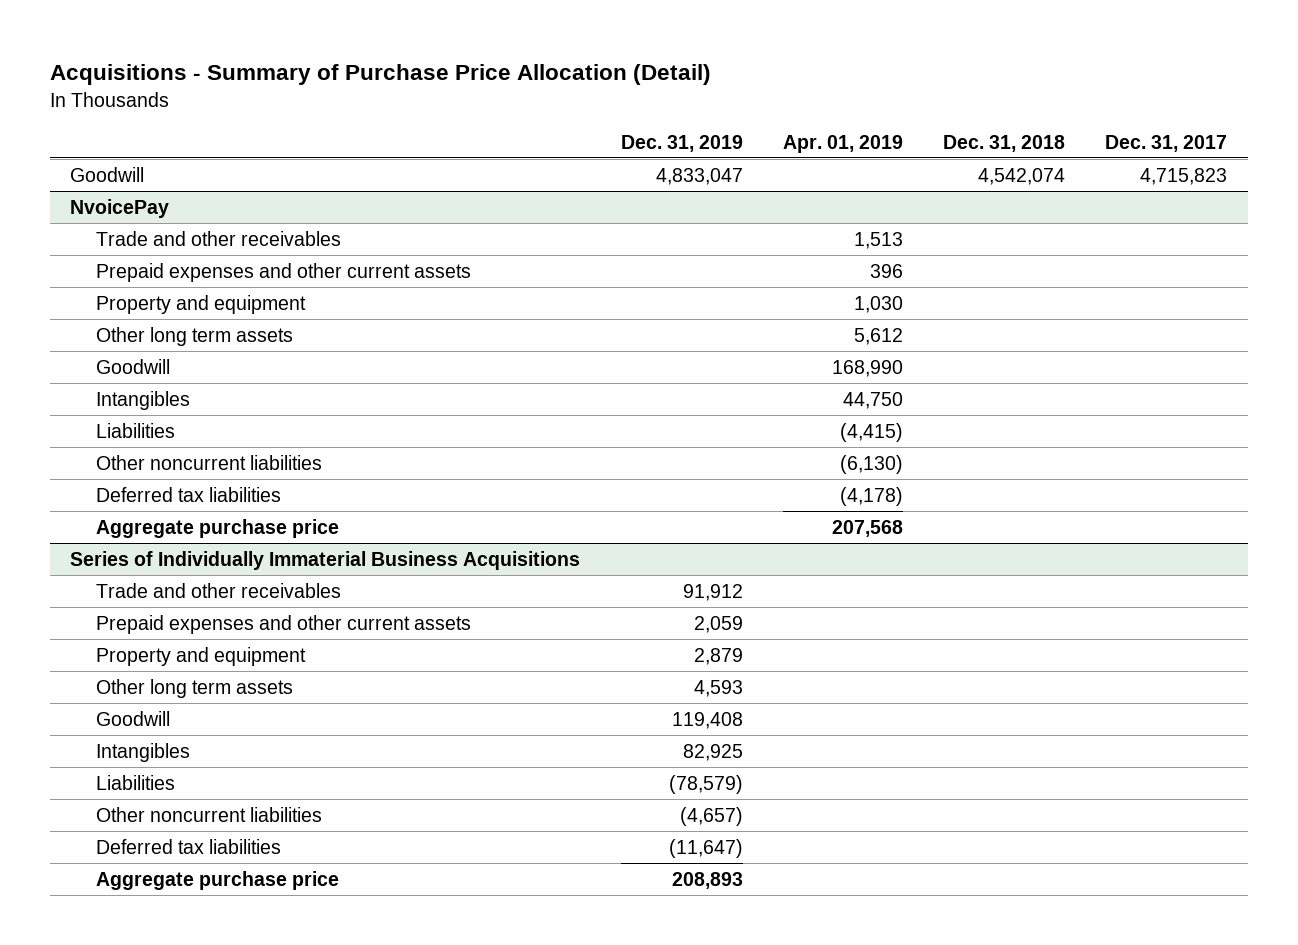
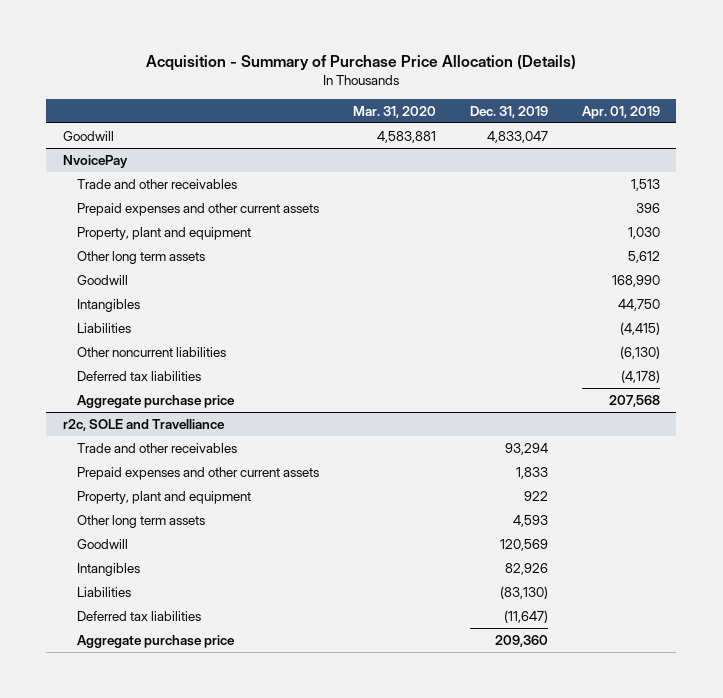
[50,64,712,86] Acquisitions - Summary of Purchase Price Allocation (Detail) -> [146,55,577,72] Acquisition - Summary of Purchase Price Allocation (Details)
[943,134,1066,152] Dec. 31, 2018 -> none
[1105,134,1228,152] Dec. 31, 2017 -> none
none -> [353,105,437,118] Mar. 31, 2020
[95,294,306,314] Property and equipment -> [77,226,252,240] Property, plant and equipment
[70,550,581,570] Series of Individually Immaterial Business Acquisitions -> [63,418,226,431] r2c, SOLE and Travelliance
[682,583,743,601] 91,912 -> [504,442,548,455] 93,294
[693,615,743,633] 2,059 -> [515,466,548,479] 1,833
[95,646,306,666] Property and equipment -> [77,490,252,504] Property, plant and equipment
[693,647,743,665] 2,879 -> [523,490,548,501] 922
[95,806,322,822] Other noncurrent liabilities -> none
[671,711,743,729] 119,408 -> [499,538,548,551] 120,569
[682,743,743,761] 82,925 -> [504,562,548,575] 82,926
[668,774,743,794] (78,579) -> [499,585,548,599] (83,130)
[671,871,743,889] 208,893 -> [494,634,548,647] 209,360

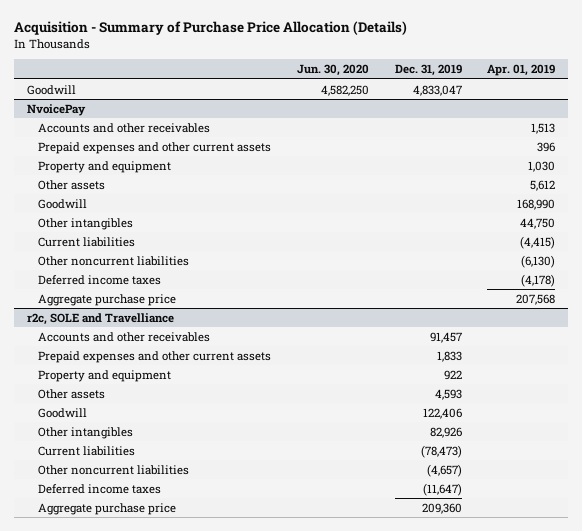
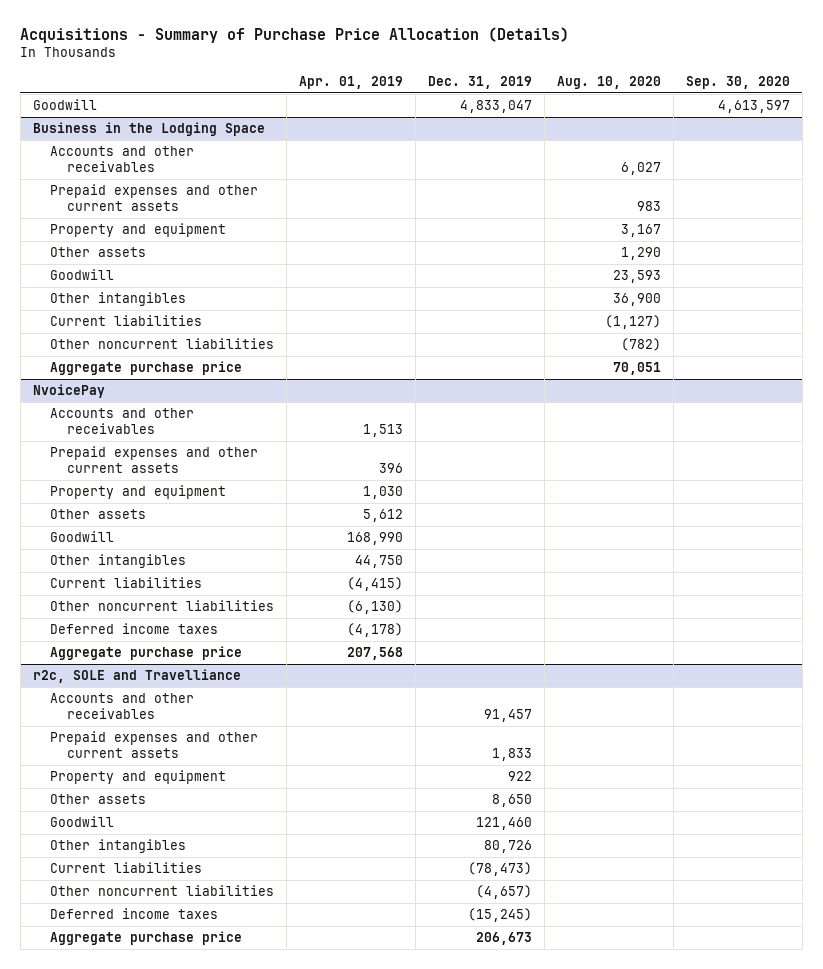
[13,20,407,35] Acquisition - Summary of Purchase Price Allocation (Details) -> [20,27,570,44] Acquisitions - Summary of Purchase Price Allocation (Details)
[296,64,369,77] Jun. 30, 2020 -> none
none -> [556,75,661,89] Aug. 10, 2020
none -> [685,75,790,89] Sep. 30, 2020
none -> [32,122,265,137] Business in the Lodging Space
none -> [49,146,194,172] Accounts and other receivables
none -> [49,184,258,211] Prepaid expenses and other current assets
none -> [49,223,226,238] Property and equipment
none -> [49,247,146,258] Other assets
none -> [49,269,114,281] Goodwill
none -> [49,292,186,307] Other intangibles
none -> [49,315,202,327] Current liabilities
none -> [49,338,274,350] Other noncurrent liabilities
none -> [49,361,242,376] Aggregate purchase price
[434,388,462,400] 4,593 -> [491,794,532,808] 8,650
[422,407,462,419] 122,406 -> [475,817,532,831] 121,460
[429,426,462,438] 82,926 -> [483,840,532,854] 80,726
[422,482,462,496] (11,647) -> [467,908,532,923] (15,245)
[421,502,462,514] 209,360 -> [475,932,532,946] 206,673

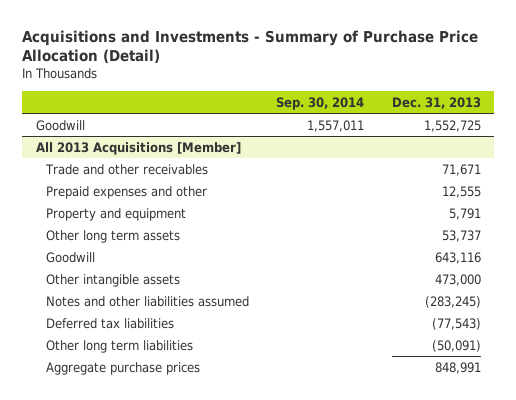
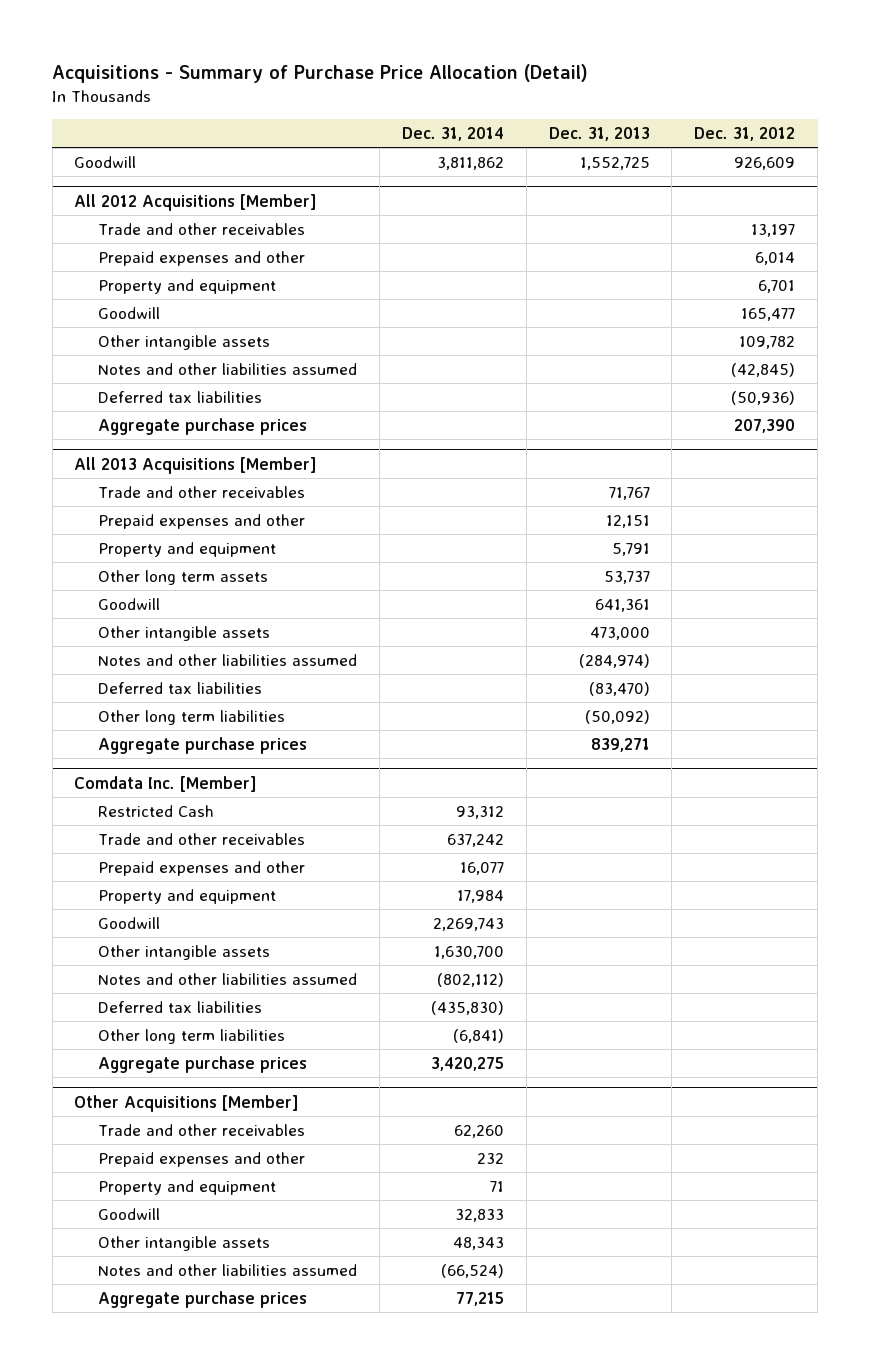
[22,29,479,64] Acquisitions and Investments - Summary of Purchase Price Allocation (Detail) -> [52,63,589,83] Acquisitions - Summary of Purchase Price Allocation (Detail)
[276,96,365,110] Sep. 30, 2014 -> none
none -> [402,126,505,141] Dec. 31, 2014
none -> [694,126,796,141] Dec. 31, 2012
none -> [74,193,318,211] All 2012 Acquisitions [Member]
none -> [98,222,306,235] Trade and other receivables
none -> [98,250,306,266] Prepaid expenses and other
none -> [98,278,277,294] Property and equipment
none -> [98,306,161,319] Goodwill
none -> [98,334,271,350] Other intangible assets
none -> [98,362,358,375] Notes and other liabilities assumed
none -> [98,390,263,403] Deferred tax liabilities
none -> [98,417,308,435] Aggregate purchase prices
[441,163,481,176] 71,671 -> [608,486,650,500] 71,767
[441,185,481,198] 12,555 -> [605,514,650,528] 12,151
[434,251,481,264] 643,116 -> [594,598,650,612] 641,361
[424,295,481,308] (283,245) -> [578,653,650,668] (284,974)
[431,317,481,330] (77,543) -> [588,681,650,696] (83,470)
[431,339,481,352] (50,091) -> [584,709,650,724] (50,092)
[434,361,481,374] 848,991 -> [590,737,650,752] 839,271
none -> [74,775,258,792] Comdata Inc. [Member]
none -> [98,804,215,817] Restricted Cash
none -> [98,832,306,845] Trade and other receivables
none -> [98,860,306,876] Prepaid expenses and other
none -> [98,888,277,904] Property and equipment
none -> [98,916,161,929] Goodwill
none -> [98,944,271,960] Other intangible assets
none -> [98,972,358,985] Notes and other liabilities assumed
none -> [98,1000,263,1013] Deferred tax liabilities
none -> [98,1028,286,1044] Other long term liabilities
none -> [98,1055,308,1073] Aggregate purchase prices
none -> [74,1094,300,1112] Other Acquisitions [Member]
none -> [98,1123,306,1136] Trade and other receivables
none -> [98,1151,306,1167] Prepaid expenses and other
none -> [98,1179,277,1195] Property and equipment
none -> [98,1207,161,1220] Goodwill
none -> [98,1235,271,1251] Other intangible assets
none -> [98,1263,358,1276] Notes and other liabilities assumed
none -> [98,1290,308,1308] Aggregate purchase prices

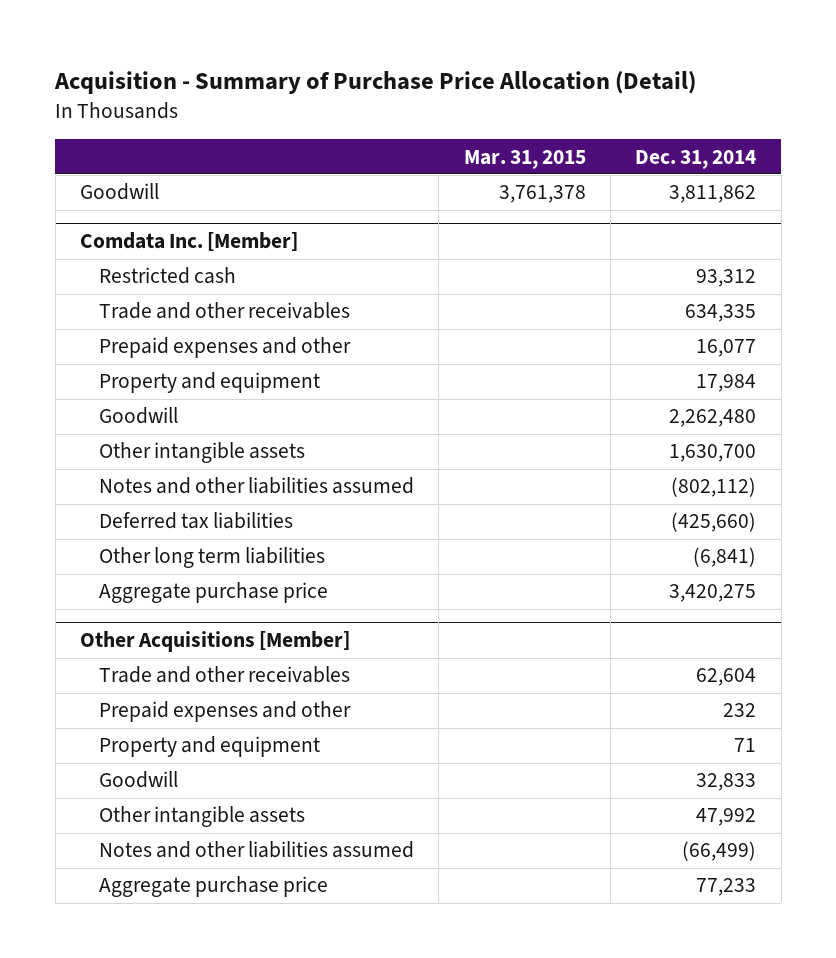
[52,63,589,83] Acquisitions - Summary of Purchase Price Allocation (Detail) -> [54,70,697,94] Acquisition - Summary of Purchase Price Allocation (Detail)
[548,126,650,141] Dec. 31, 2013 -> none
[694,126,796,141] Dec. 31, 2012 -> none
none -> [463,149,586,169] Mar. 31, 2015
[74,193,318,211] All 2012 Acquisitions [Member] -> none
[98,222,306,235] Trade and other receivables -> none
[98,250,306,266] Prepaid expenses and other -> none
[98,278,277,294] Property and equipment -> none
[98,306,161,319] Goodwill -> none
[98,334,271,350] Other intangible assets -> none
[98,362,358,375] Notes and other liabilities assumed -> none
[98,390,263,403] Deferred tax liabilities -> none
[98,417,308,435] Aggregate purchase prices -> none
[74,456,318,474] All 2013 Acquisitions [Member] -> none
[98,485,306,498] Trade and other receivables -> none
[98,513,306,529] Prepaid expenses and other -> none
[98,541,277,557] Property and equipment -> none
[98,569,269,585] Other long term assets -> none
[98,597,161,610] Goodwill -> none
[98,625,271,641] Other intangible assets -> none
[98,653,358,666] Notes and other liabilities assumed -> none
[98,681,263,694] Deferred tax liabilities -> none
[98,709,286,725] Other long term liabilities -> none
[98,736,308,754] Aggregate purchase prices -> none
[98,804,215,817] Restricted Cash -> [98,267,236,285] Restricted cash
[447,833,505,847] 637,242 -> [685,304,757,323] 634,335
[433,917,505,931] 2,269,743 -> [669,409,757,428] 2,262,480
[431,1000,505,1015] (435,830) -> [671,512,757,533] (425,660)
[98,1055,308,1073] Aggregate purchase prices -> [98,582,328,604] Aggregate purchase price
[454,1124,505,1138] 62,260 -> [696,668,757,687] 62,604
[453,1236,505,1250] 48,343 -> [696,808,757,827] 47,992
[441,1263,505,1278] (66,524) -> [682,841,757,862] (66,499)
[98,1290,308,1308] Aggregate purchase prices -> [98,876,328,898] Aggregate purchase price
[456,1291,505,1306] 77,215 -> [696,878,757,897] 77,233

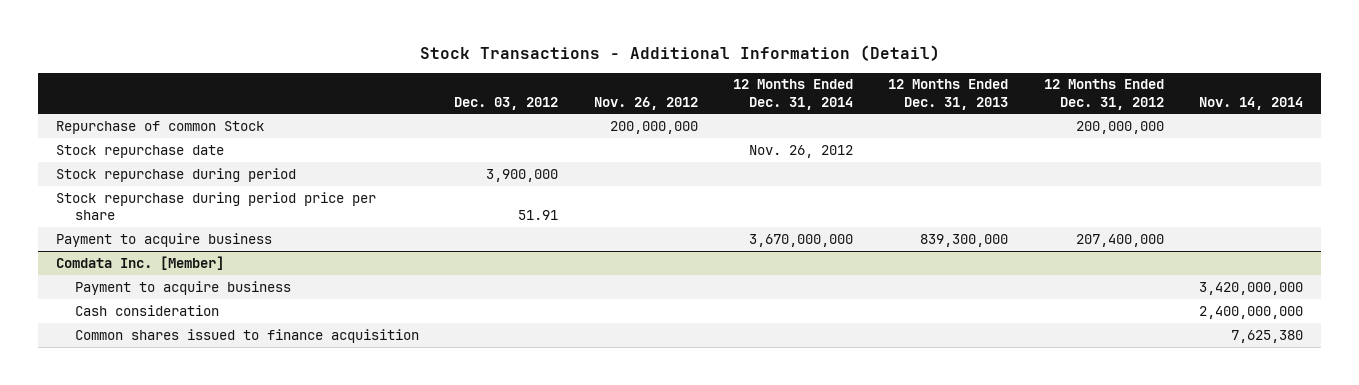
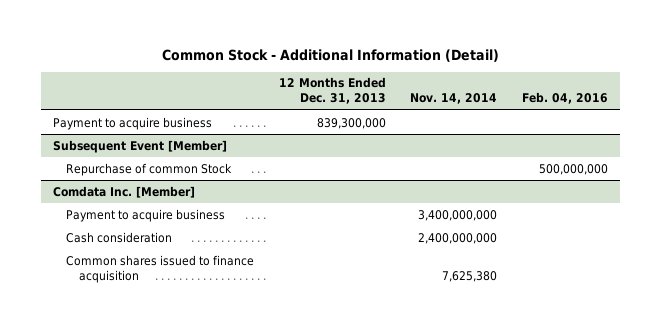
[419,45,940,62] Stock Transactions - Additional Information (Detail) -> [161,48,499,62] Common Stock - Additional Information (Detail)
[454,96,559,110] Dec. 03, 2012 -> none
[593,96,698,110] Nov. 26, 2012 -> none
[733,79,854,110] 12 Months Ended Dec. 31, 2014 -> none
[1043,79,1164,110] 12 Months Ended Dec. 31, 2012 -> none
none -> [521,92,608,105] Feb. 04, 2016
[56,120,265,134] Repurchase of common Stock -> none
[56,144,225,158] Stock repurchase date -> none
[56,167,297,182] Stock repurchase during period -> none
[56,191,377,221] Stock repurchase during period price per share -> none
none -> [53,139,228,153] Subsequent Event [Member]
none -> [66,162,233,176] Repurchase of common Stock
[1199,281,1304,295] 3,420,000,000 -> [418,209,498,221] 3,400,000,000

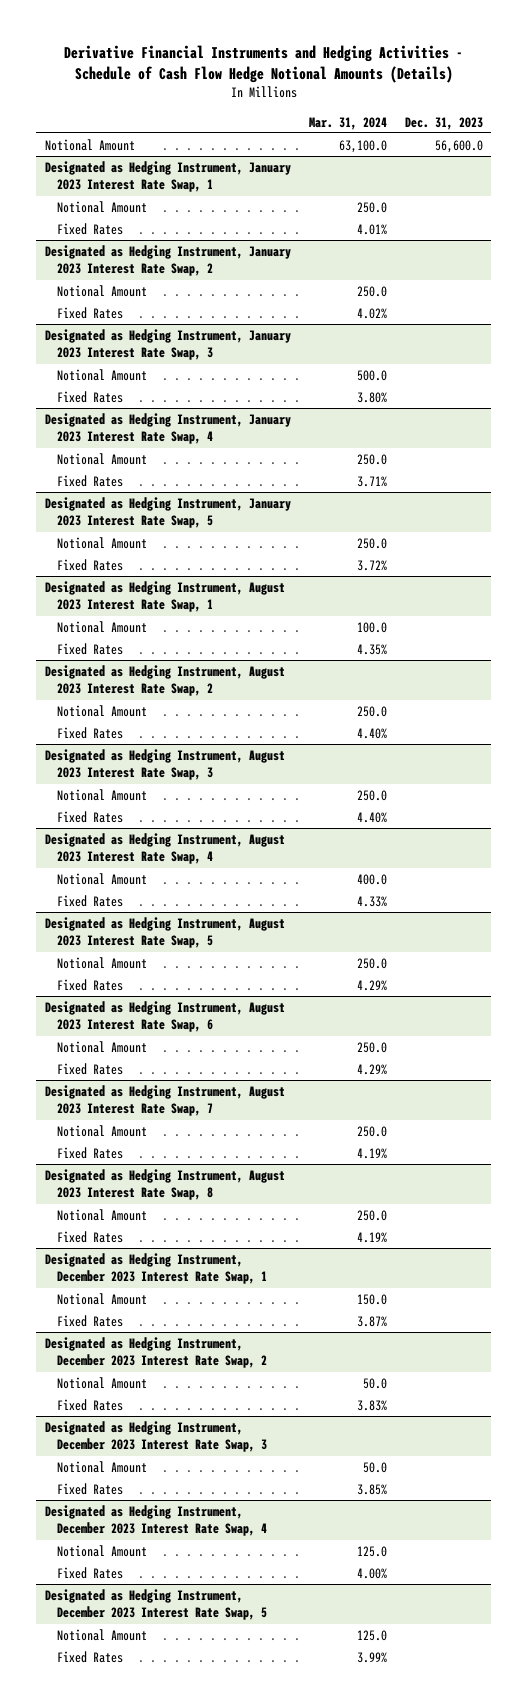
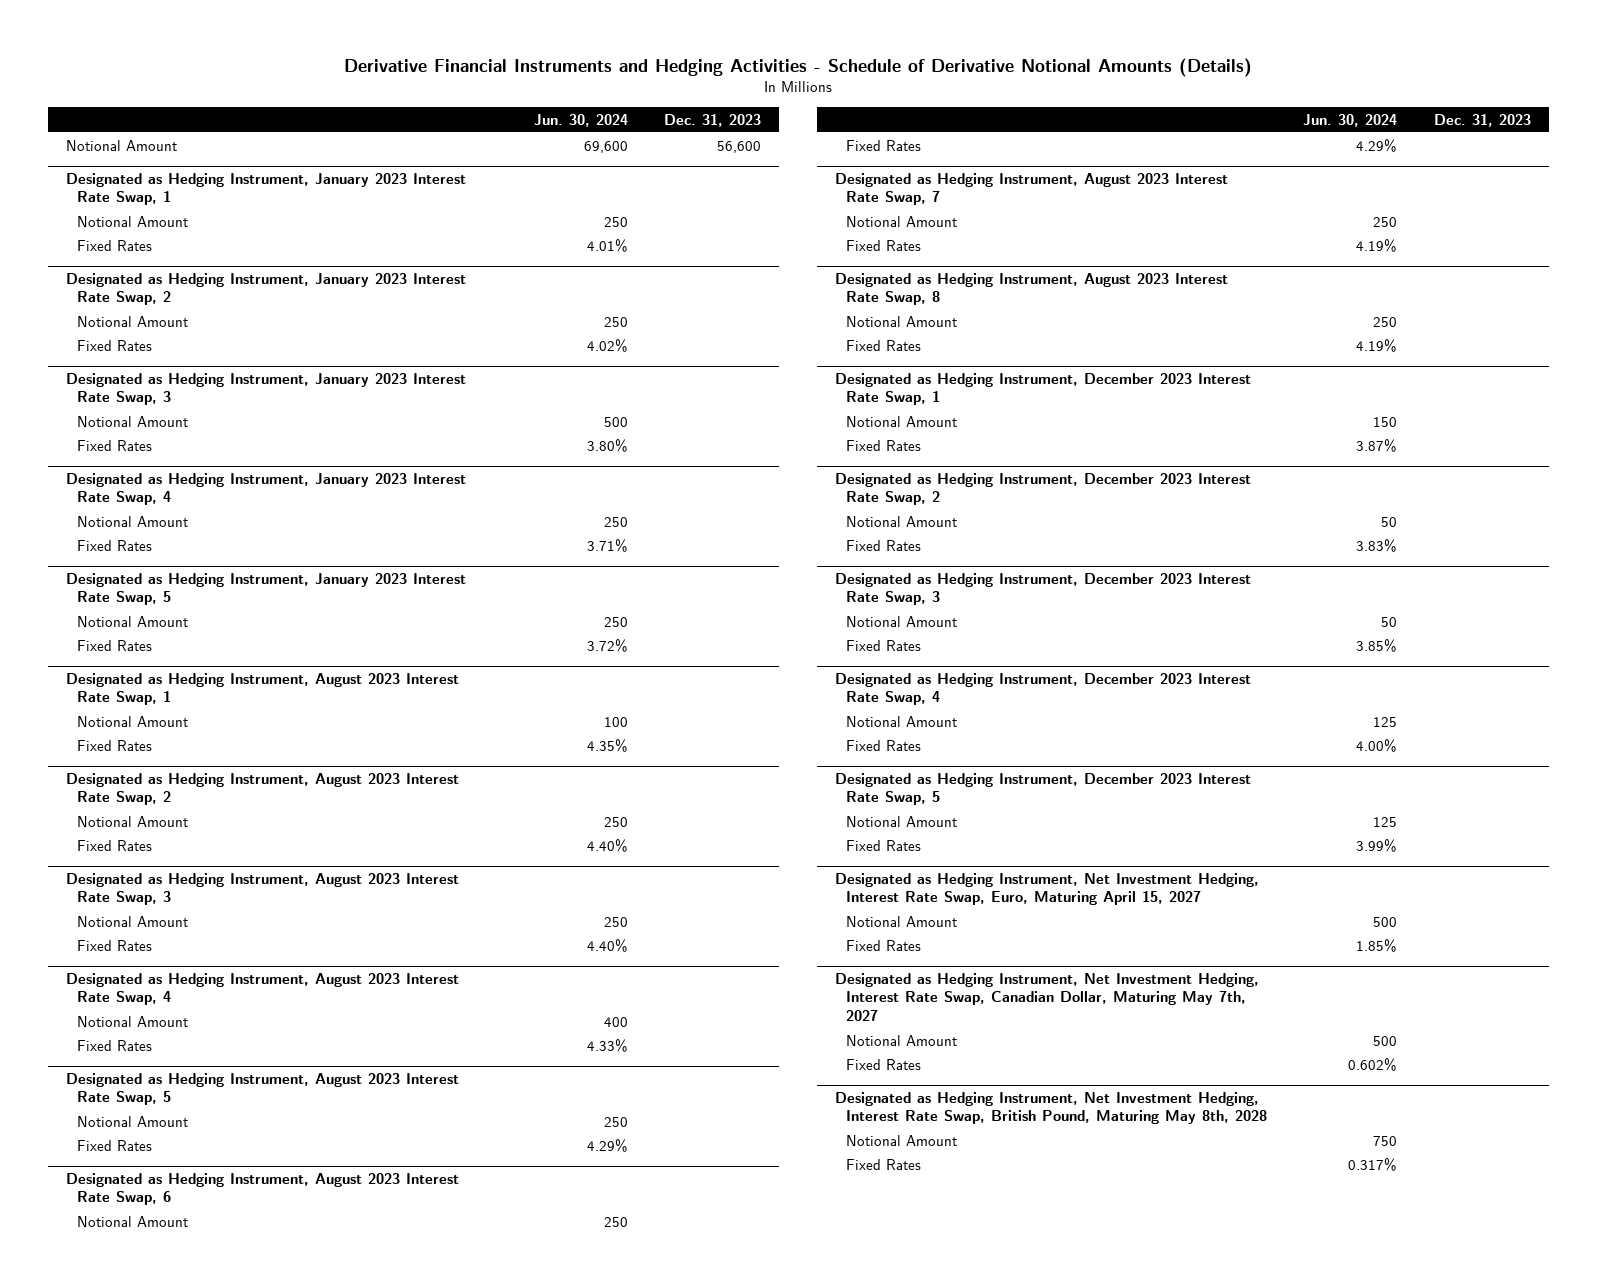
[63,44,463,83] Derivative Financial Instruments and Hedging Activities - Schedule of Cash Flow Hedge Notional Amounts (Details) -> [344,57,1253,77] Derivative Financial Instruments and Hedging Activities - Schedule of Derivative Notional Amounts (Details)
[308,116,387,130] Mar. 31, 2024 -> none
none -> [534,113,629,127] Jun. 30, 2024
[434,139,483,153] 56,600.0 -> [717,140,762,153] 56,600
none -> [835,872,1260,906] Designated as Hedging Instrument, Net Investment Hedging, Interest Rate Swap, Euro, Maturing April 15, 2027
none -> [846,915,958,927] Notional Amount
none -> [846,939,922,951] Fixed Rates
none -> [835,972,1260,1021] Designated as Hedging Instrument, Net Investment Hedging, Interest Rate Swap, Canadian Dollar, Maturing May 7th, 2027
none -> [846,1034,958,1046] Notional Amount
none -> [846,1058,922,1070] Fixed Rates
none -> [835,1091,1268,1125] Designated as Hedging Instrument, Net Investment Hedging, Interest Rate Swap, British Pound, Maturing May 8th, 2028
none -> [846,1134,958,1146] Notional Amount
none -> [846,1158,922,1170] Fixed Rates

